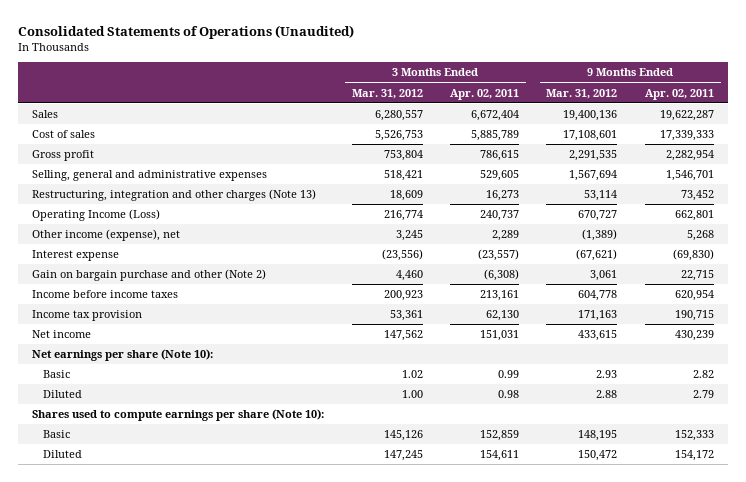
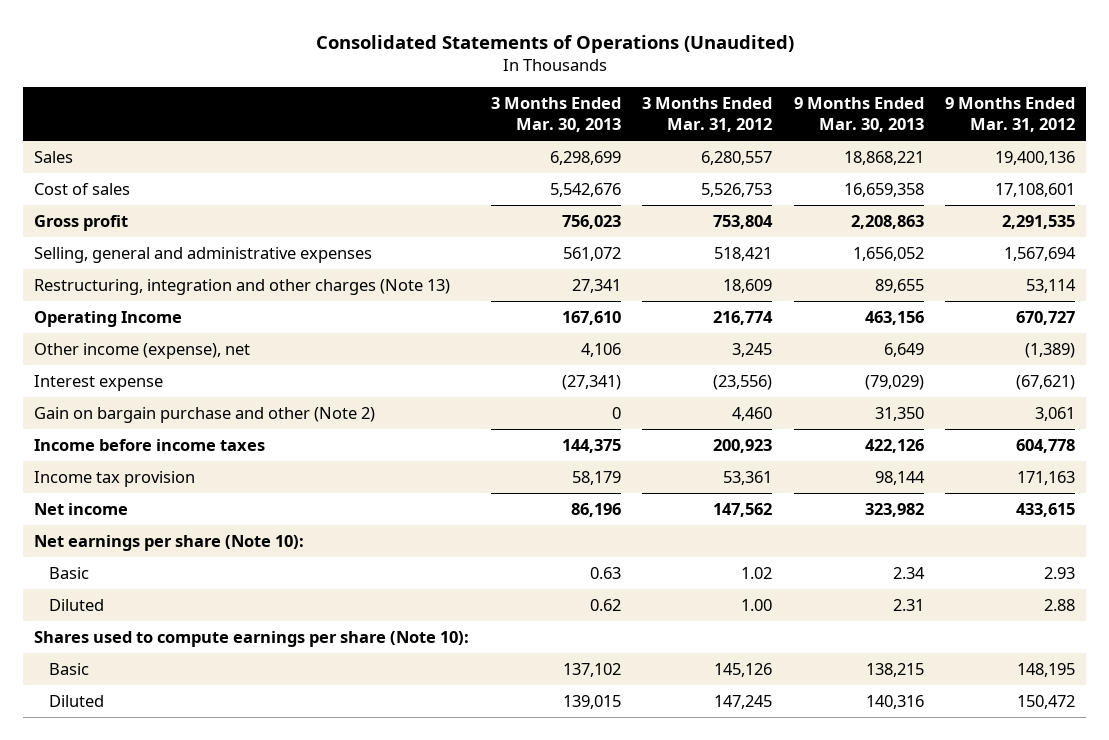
[450,88,520,100] Apr. 02, 2011 -> none
[644,88,714,100] Apr. 02, 2011 -> none
none -> [490,96,621,132] 3 Months Ended Mar. 30, 2013
none -> [793,96,924,132] 9 Months Ended Mar. 30, 2013
[32,209,161,222] Operating Income (Loss) -> [34,311,183,328] Operating Income

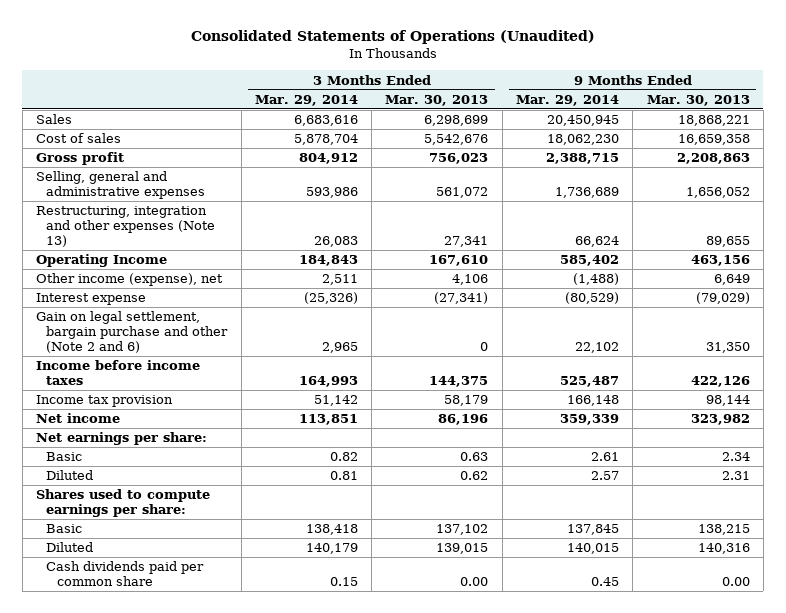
[642,96,773,132] 3 Months Ended Mar. 31, 2012 -> none
[945,96,1076,132] 9 Months Ended Mar. 31, 2012 -> none
none -> [254,94,358,106] Mar. 29, 2014
none -> [515,94,619,106] Mar. 29, 2014
[34,279,451,296] Restructuring, integration and other charges (Note 13) -> [36,206,216,248] Restructuring, integration and other expenses (Note 13)
[34,407,376,424] Gain on bargain purchase and other (Note 2) -> [36,311,229,354] Gain on legal settlement, bargain purchase and other (Note 2 and 6)
[34,535,305,552] Net earnings per share (Note 10): -> [36,432,208,446] Net earnings per share:
[34,631,470,648] Shares used to compute earnings per share (Note 10): -> [36,489,211,518] Shares used to compute earnings per share:
none -> [46,561,205,587] Cash dividends paid per common share

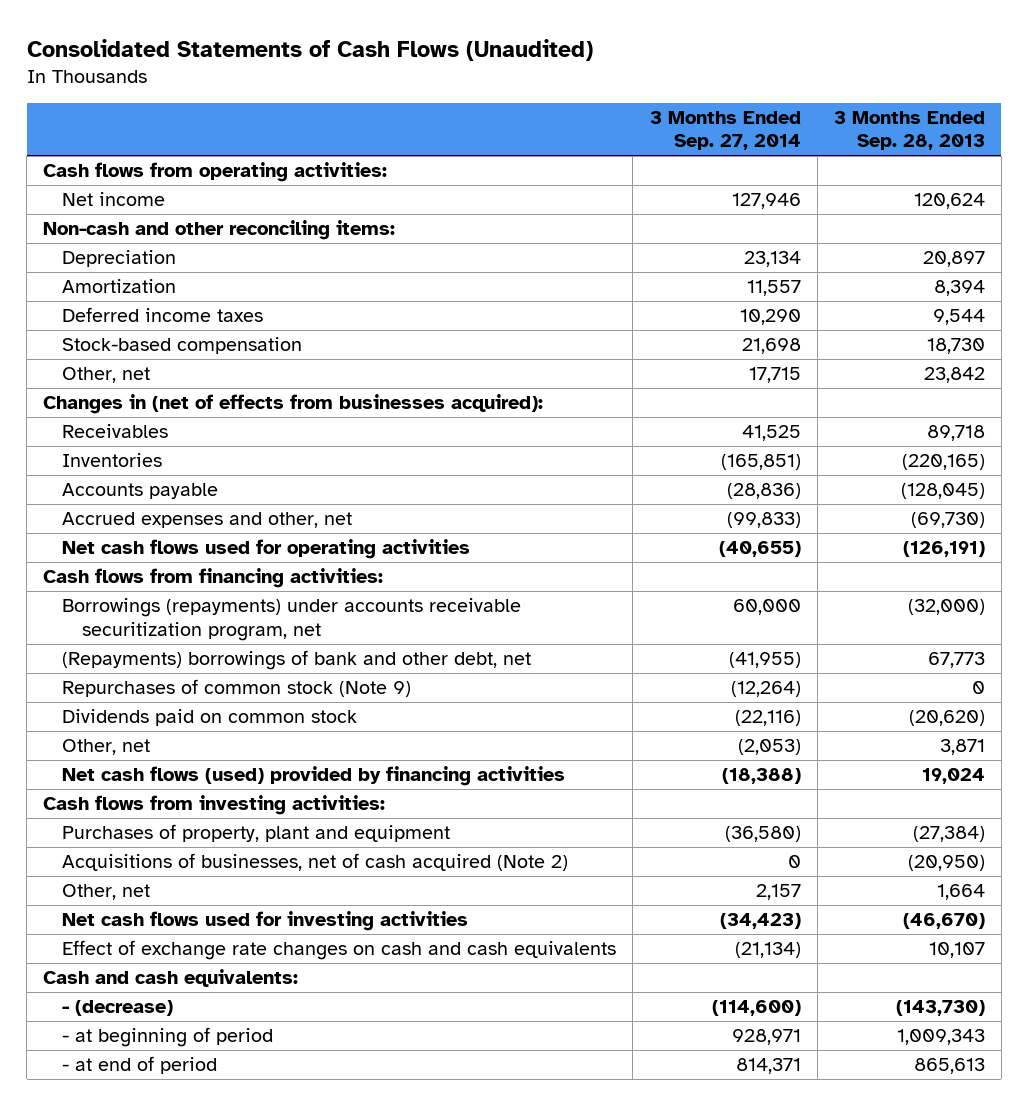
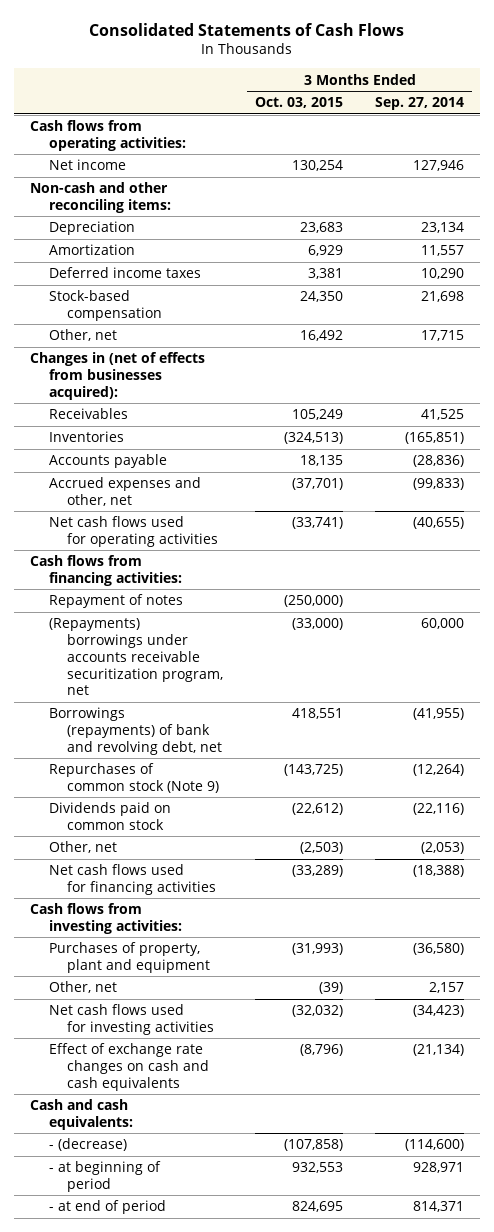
[26,38,593,61] Consolidated Statements of Cash Flows (Unaudited) -> [88,22,404,36] Consolidated Statements of Cash Flows
[833,110,985,151] 3 Months Ended Sep. 28, 2013 -> none
none -> [255,97,344,109] Oct. 03, 2015
none -> [48,594,183,609] Repayment of notes
[62,597,522,641] Borrowings (repayments) under accounts receivable securitization program, net -> [48,618,224,696] (Repayments) borrowings under accounts receivable securitization program, net
[62,649,532,670] (Repayments) borrowings of bank and other debt, net -> [48,707,223,755] Borrowings (repayments) of bank and revolving debt, net
[62,765,566,786] Net cash flows (used) provided by financing activities -> [48,864,217,896] Net cash flows used for financing activities
[62,852,569,871] Acquisitions of businesses, net of cash acquired (Note 2) -> none

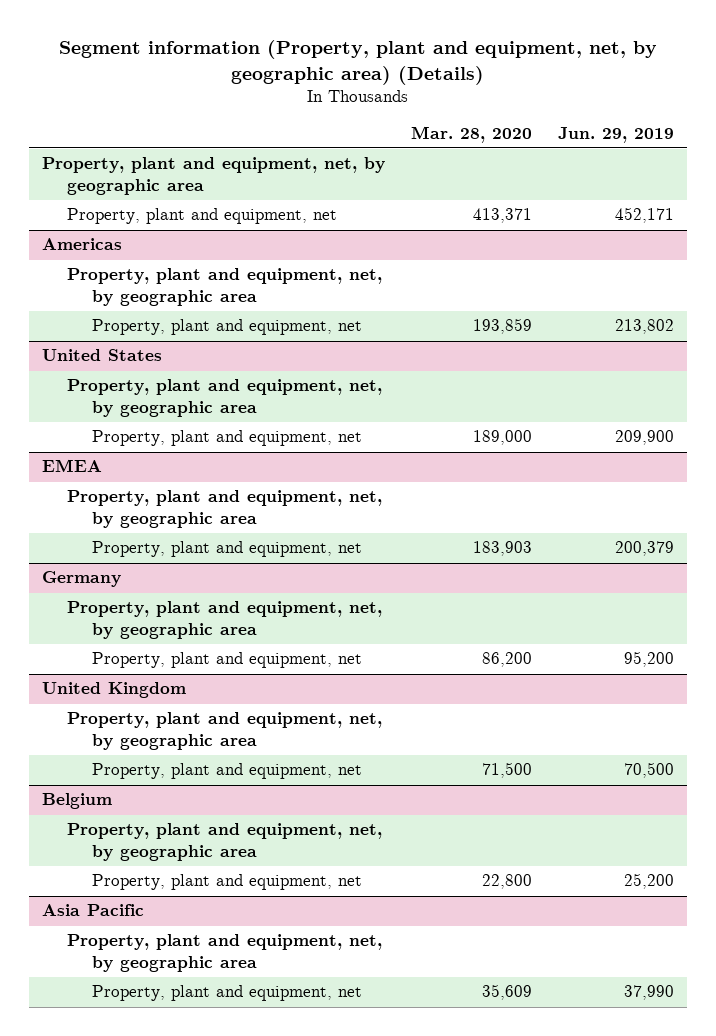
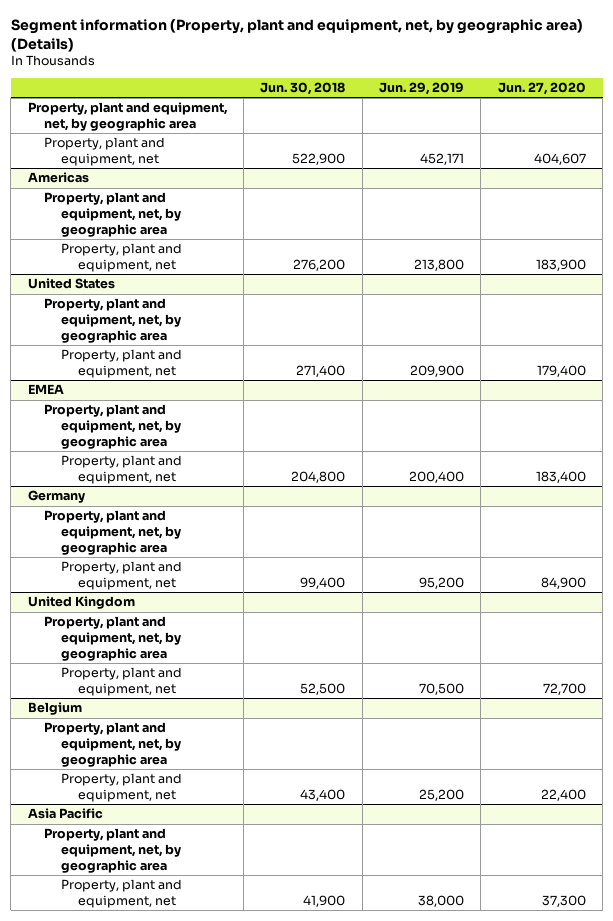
[410,125,532,143] Mar. 28, 2020 -> none
none -> [260,82,346,96] Jun. 30, 2018
none -> [497,82,586,96] Jun. 27, 2020
[614,319,674,335] 213,802 -> [414,259,465,272] 213,800
[614,541,674,557] 200,379 -> [409,471,465,484] 200,400
[623,985,674,1001] 37,990 -> [418,895,465,908] 38,000

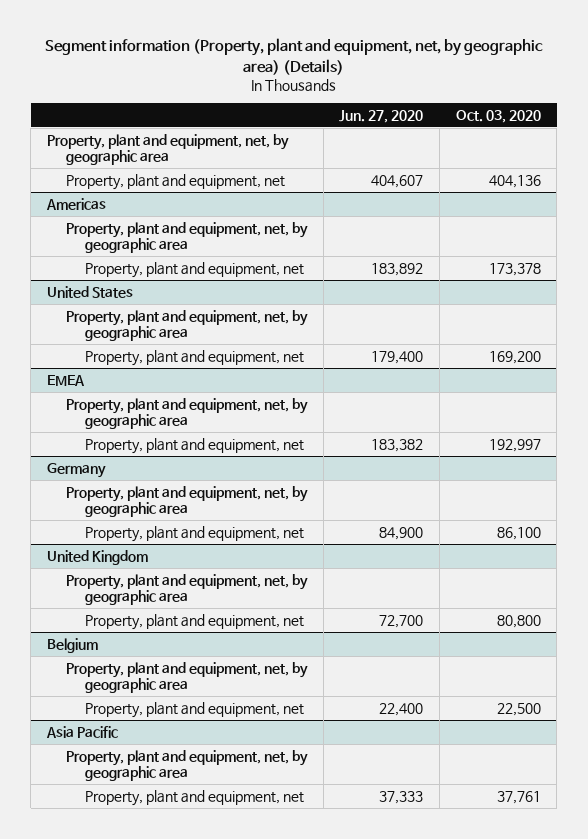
[260,82,346,96] Jun. 30, 2018 -> none
[379,82,465,96] Jun. 29, 2019 -> none
none -> [455,109,541,123] Oct. 03, 2020
[535,259,586,272] 183,900 -> [371,262,424,276] 183,892
[535,471,586,484] 183,400 -> [371,438,424,452] 183,382
[541,895,586,908] 37,300 -> [379,790,424,804] 37,333

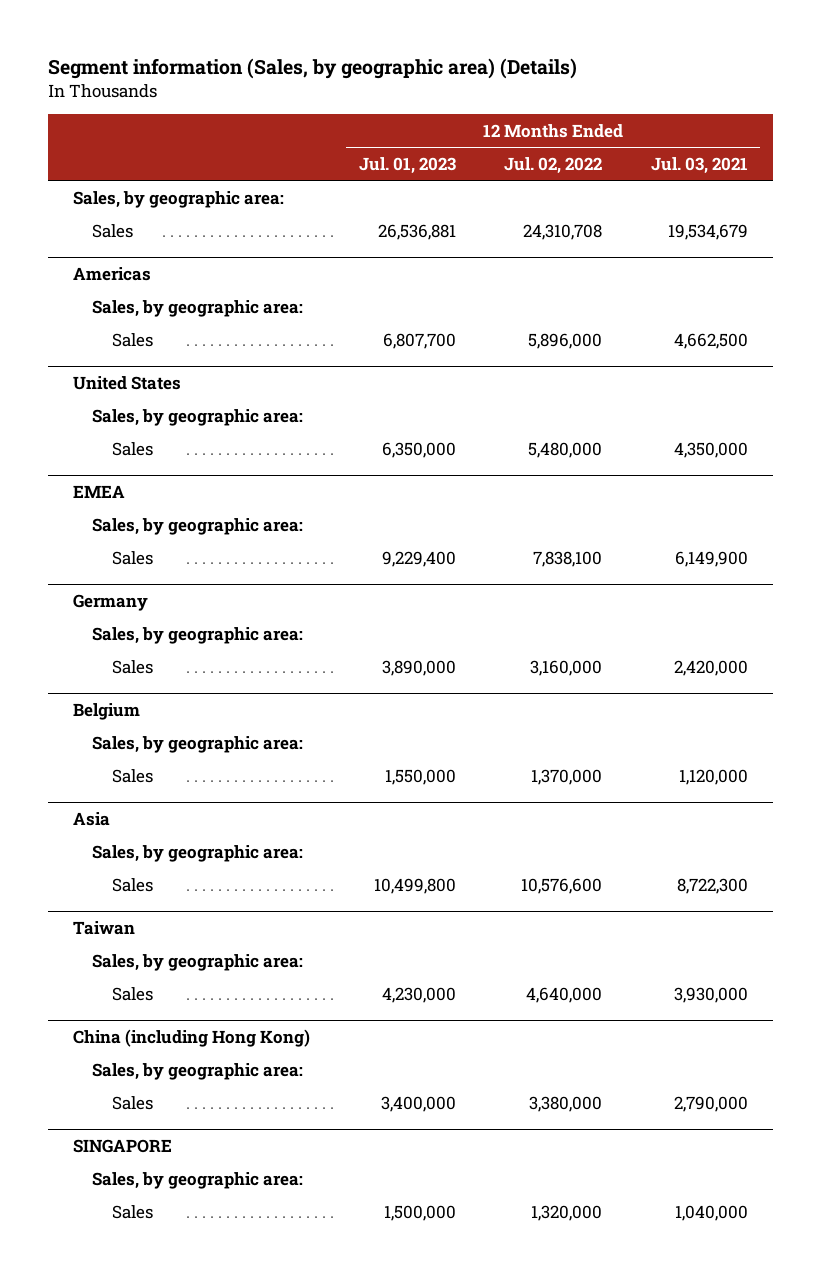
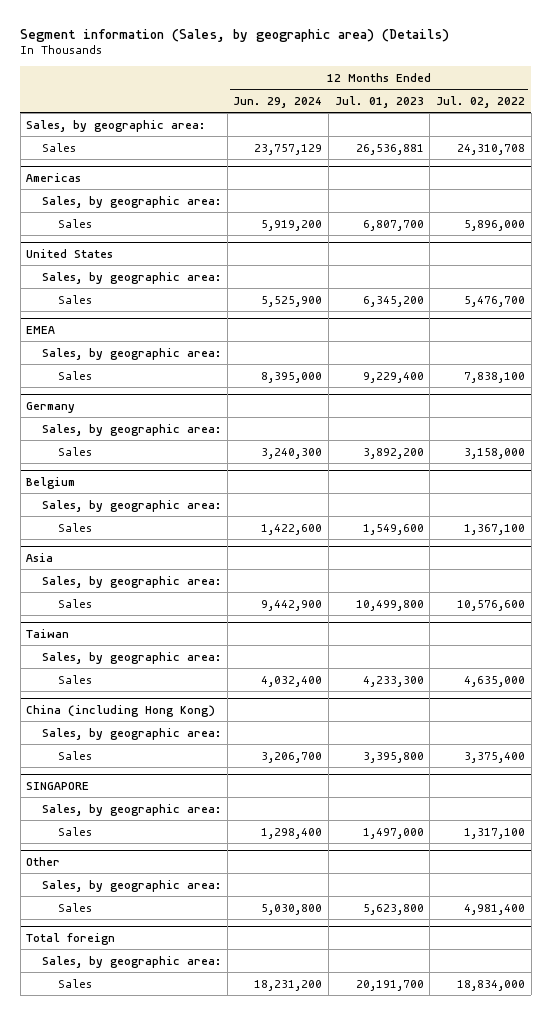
[651,156,749,174] Jul. 03, 2021 -> none
none -> [233,96,323,108] Jun. 29, 2024
[381,441,456,458] 6,350,000 -> [362,295,424,307] 6,345,200
[528,441,603,458] 5,480,000 -> [463,295,525,307] 5,476,700
[381,659,456,676] 3,890,000 -> [362,447,424,459] 3,892,200
[530,659,603,676] 3,160,000 -> [463,447,525,459] 3,158,000
[384,768,456,785] 1,550,000 -> [362,523,424,535] 1,549,600
[531,768,603,785] 1,370,000 -> [463,523,525,535] 1,367,100
[381,986,456,1003] 4,230,000 -> [362,675,424,687] 4,233,300
[526,986,603,1003] 4,640,000 -> [463,675,525,687] 4,635,000
[380,1095,456,1112] 3,400,000 -> [362,751,424,763] 3,395,800
[529,1095,603,1112] 3,380,000 -> [463,751,525,763] 3,375,400
[383,1204,456,1221] 1,500,000 -> [362,827,424,839] 1,497,000
[531,1204,603,1221] 1,320,000 -> [463,827,525,839] 1,317,100
none -> [26,856,61,866] Other
none -> [41,879,221,892] Sales, by geographic area:
none -> [57,902,92,912] Sales
none -> [26,932,116,945] Total foreign
none -> [41,955,221,968] Sales, by geographic area:
none -> [57,978,92,988] Sales

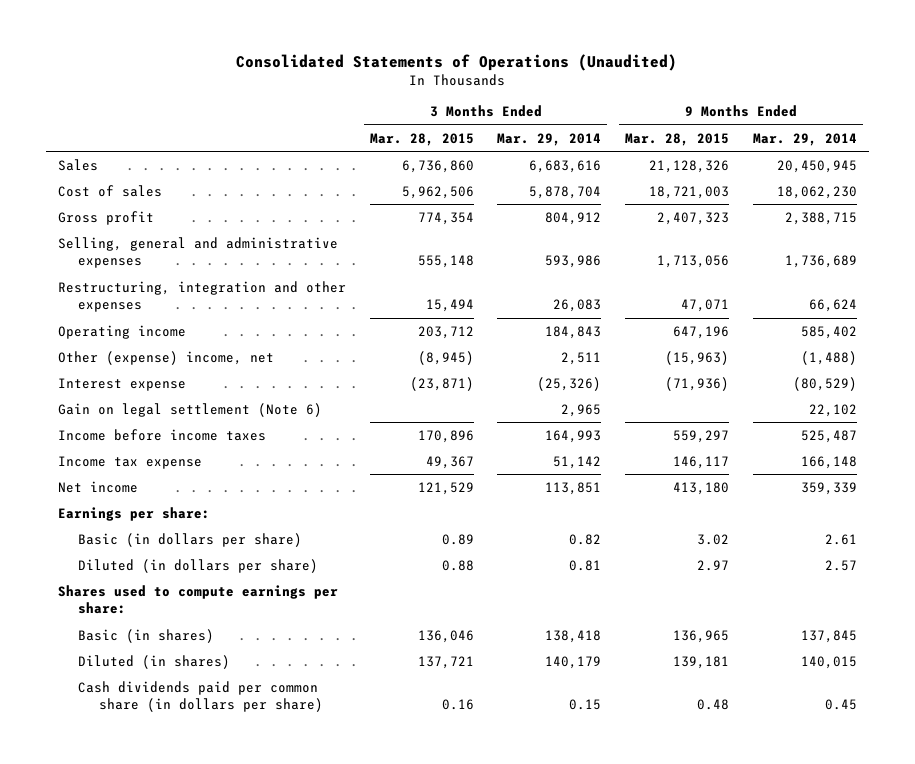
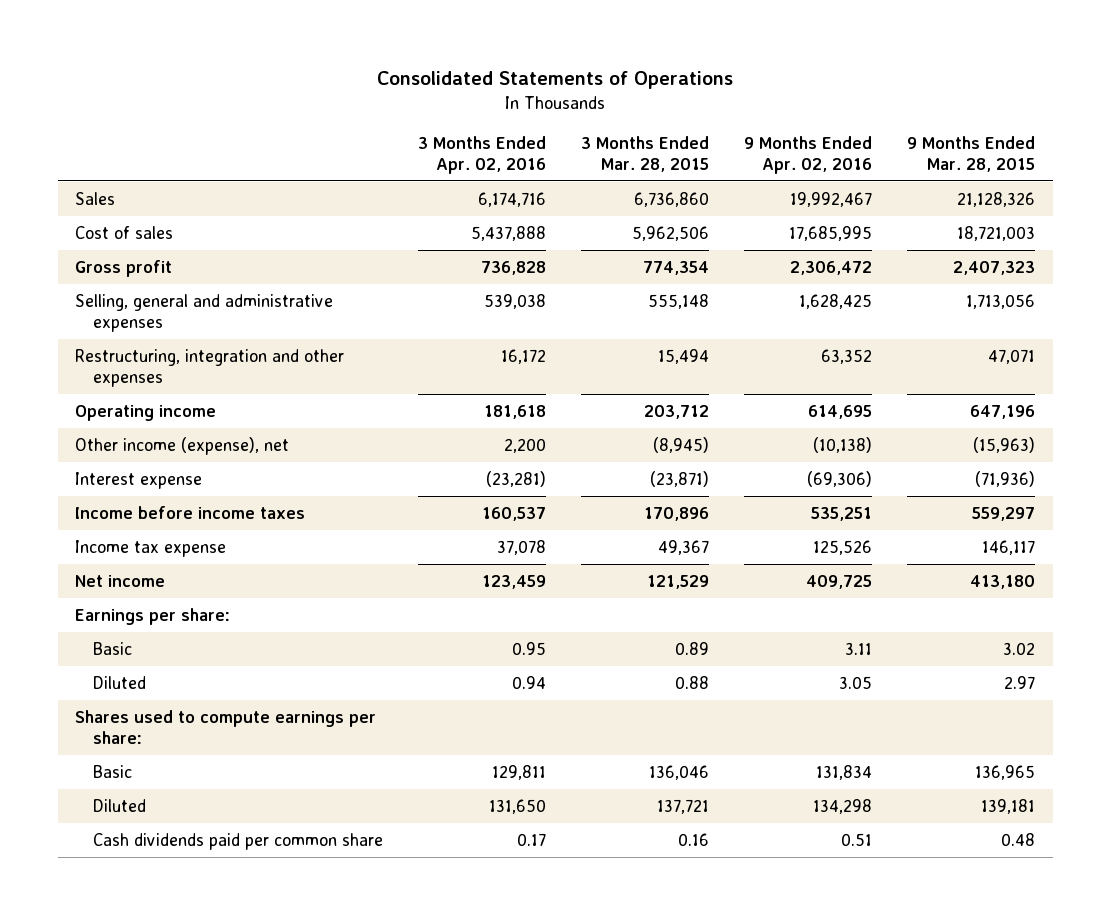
[236,53,678,71] Consolidated Statements of Operations (Unaudited) -> [377,71,734,90] Consolidated Statements of Operations
[497,132,602,146] Mar. 29, 2014 -> none
[753,132,858,146] Mar. 29, 2014 -> none
none -> [418,135,547,174] 3 Months Ended Apr. 02, 2016
none -> [744,135,873,174] 9 Months Ended Apr. 02, 2016
[57,350,274,365] Other (expense) income, net -> [75,436,290,455] Other income (expense), net
[57,402,322,417] Gain on legal settlement (Note 6) -> none
[78,532,303,547] Basic (in dollars per share) -> [93,641,133,655] Basic
[78,558,319,573] Diluted (in dollars per share) -> [93,675,147,689] Diluted
[78,628,215,643] Basic (in shares) -> [93,764,133,778] Basic
[78,654,231,669] Diluted (in shares) -> [93,798,147,812] Diluted
[78,680,324,713] Cash dividends paid per common share (in dollars per share) -> [93,832,384,850] Cash dividends paid per common share

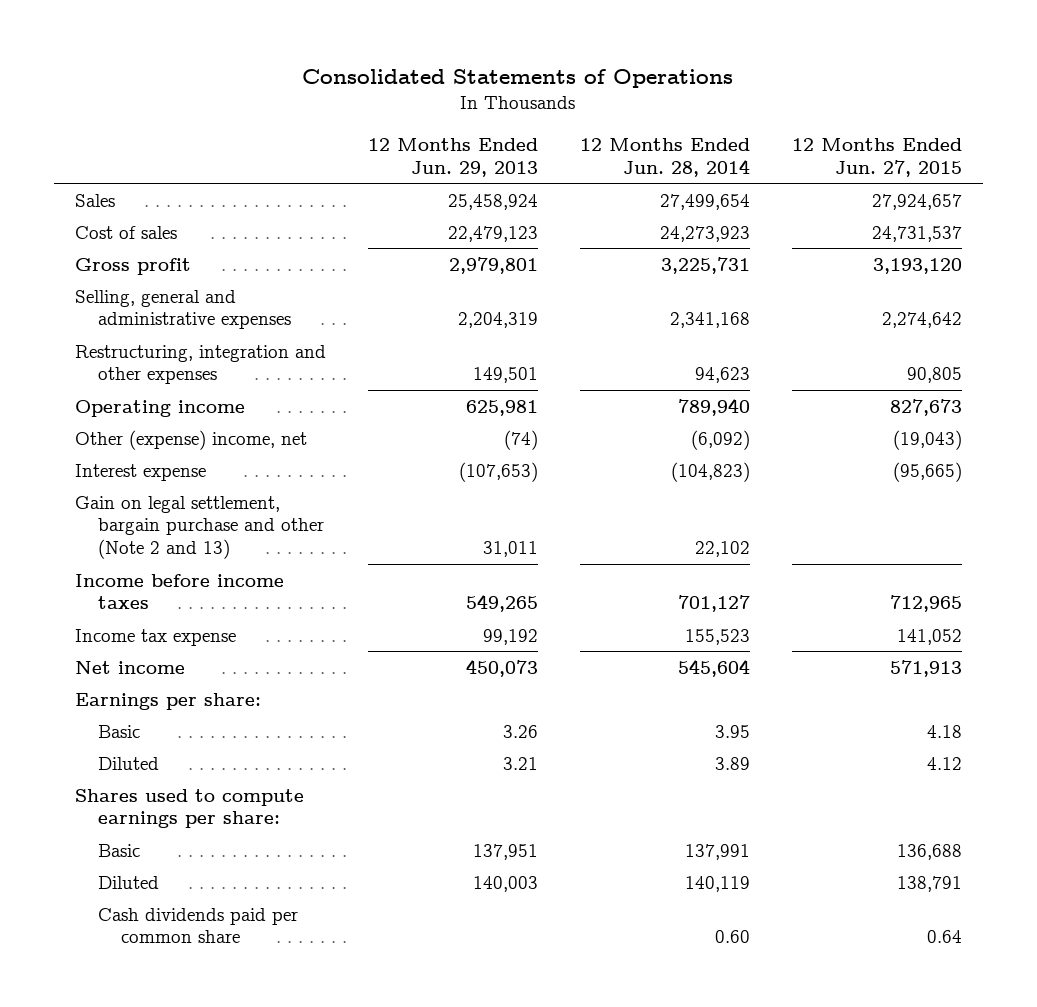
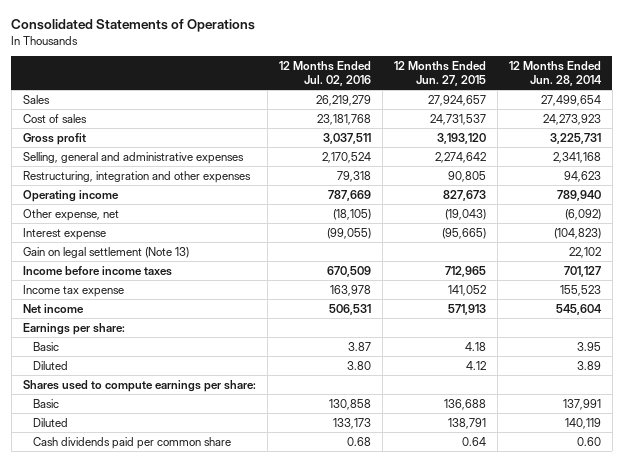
[367,138,538,178] 12 Months Ended Jun. 29, 2013 -> none
none -> [278,61,371,86] 12 Months Ended Jul. 02, 2016
[74,429,307,450] Other (expense) income, net -> [22,208,119,221] Other expense, net
[74,495,325,560] Gain on legal settlement, bargain purchase and other (Note 2 and 13) -> [22,246,189,258] Gain on legal settlement (Note 13)

